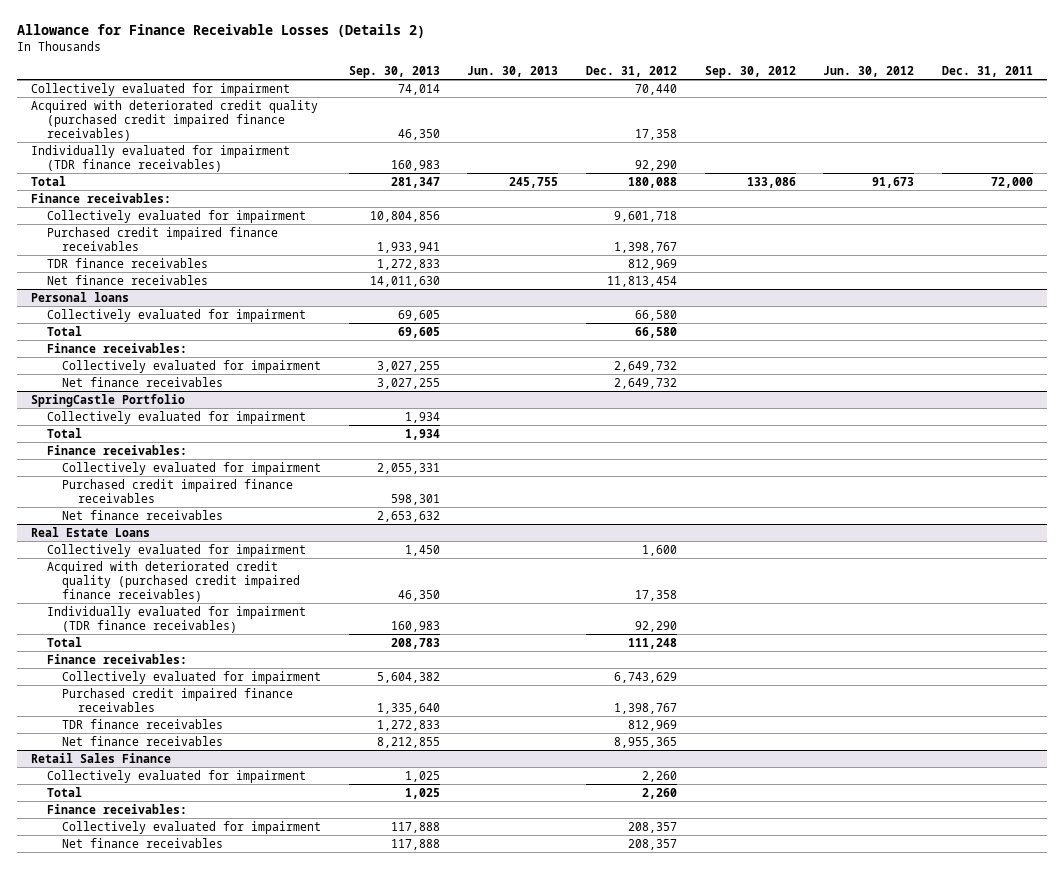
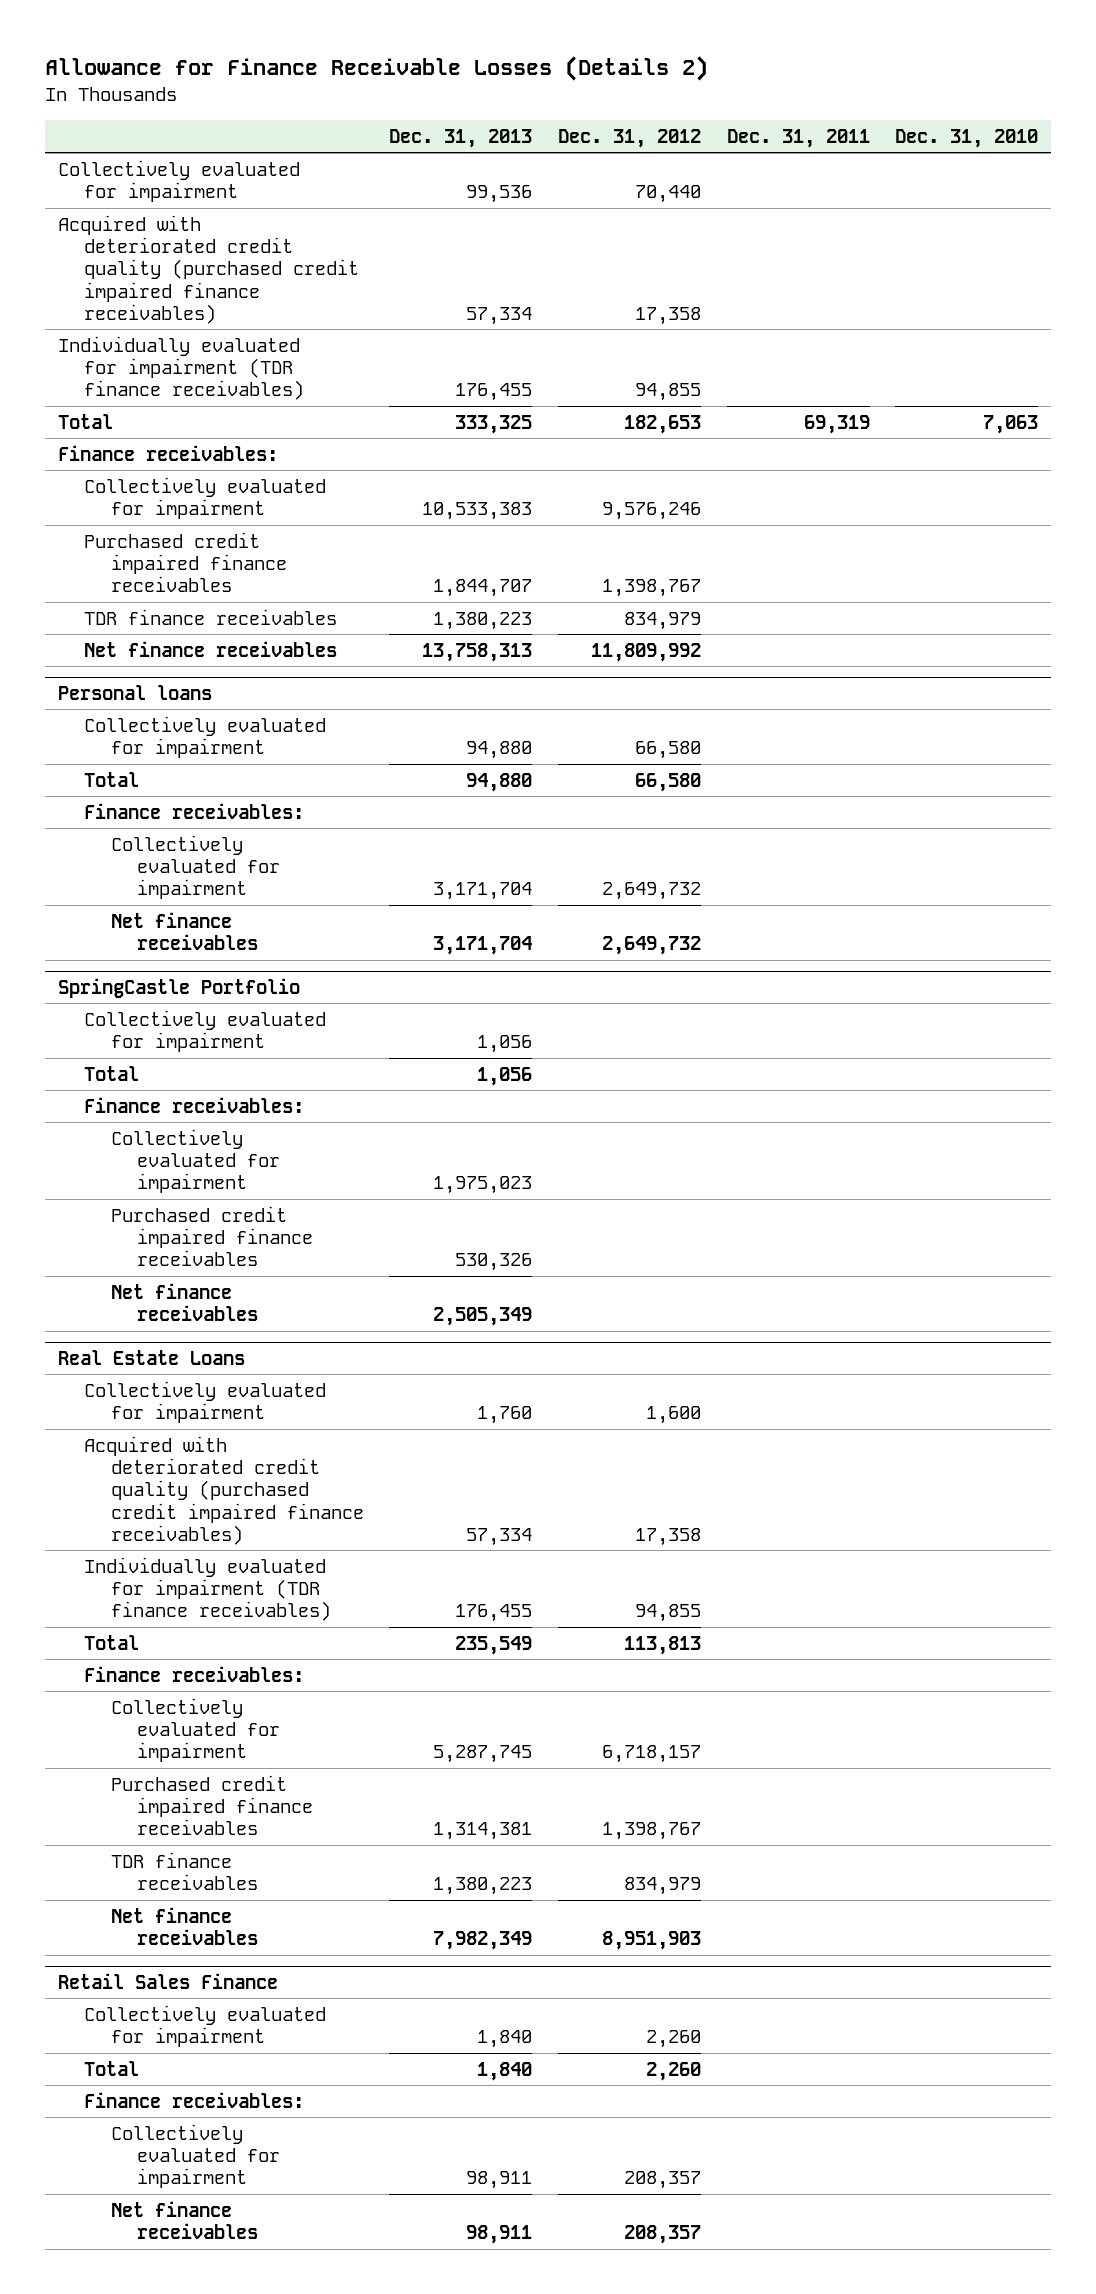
[348,66,440,79] Sep. 30, 2013 -> none
[467,66,559,78] Jun. 30, 2013 -> none
[704,66,796,79] Sep. 30, 2012 -> none
[823,66,915,78] Jun. 30, 2012 -> none
none -> [389,128,533,148] Dec. 31, 2013
none -> [895,128,1039,148] Dec. 31, 2010
[634,159,677,171] 92,290 -> [635,383,702,402] 94,855
[627,176,677,188] 180,088 -> [624,414,702,434] 182,653
[990,176,1033,188] 72,000 -> [803,414,870,434] 69,319
[613,210,677,222] 9,601,718 -> [602,502,702,521] 9,576,246
[627,258,677,270] 812,969 -> [624,611,702,630] 834,979
[606,275,677,287] 11,813,454 -> [591,642,702,662] 11,809,992
[634,620,677,632] 92,290 -> [635,1604,702,1623] 94,855
[627,637,677,649] 111,248 -> [624,1635,702,1655] 113,813
[613,671,677,683] 6,743,629 -> [602,1745,702,1764] 6,718,157
[627,719,677,731] 812,969 -> [624,1877,702,1896] 834,979
[613,736,677,748] 8,955,365 -> [602,1931,702,1951] 8,951,903

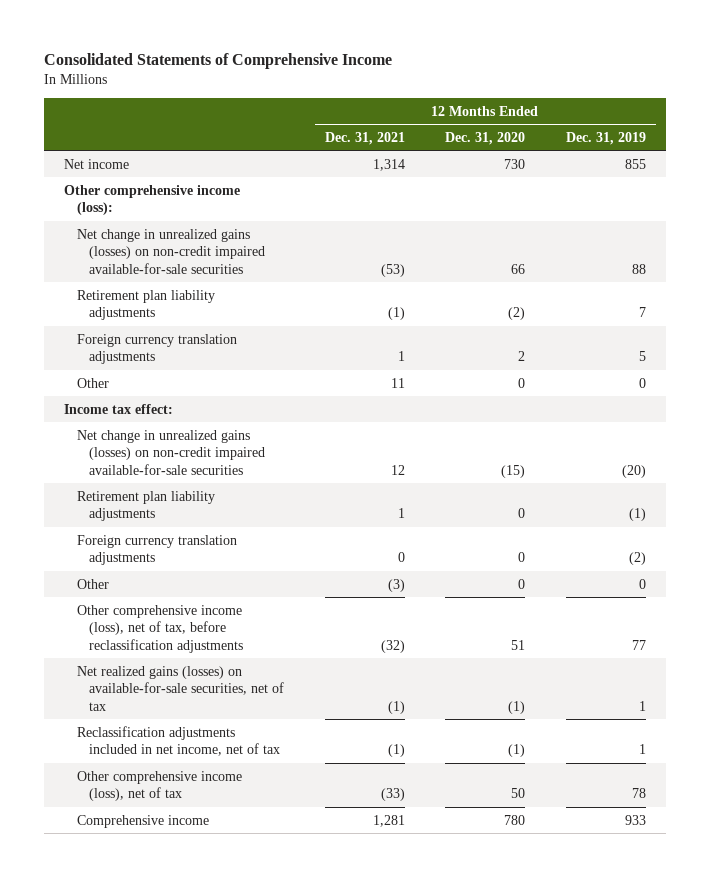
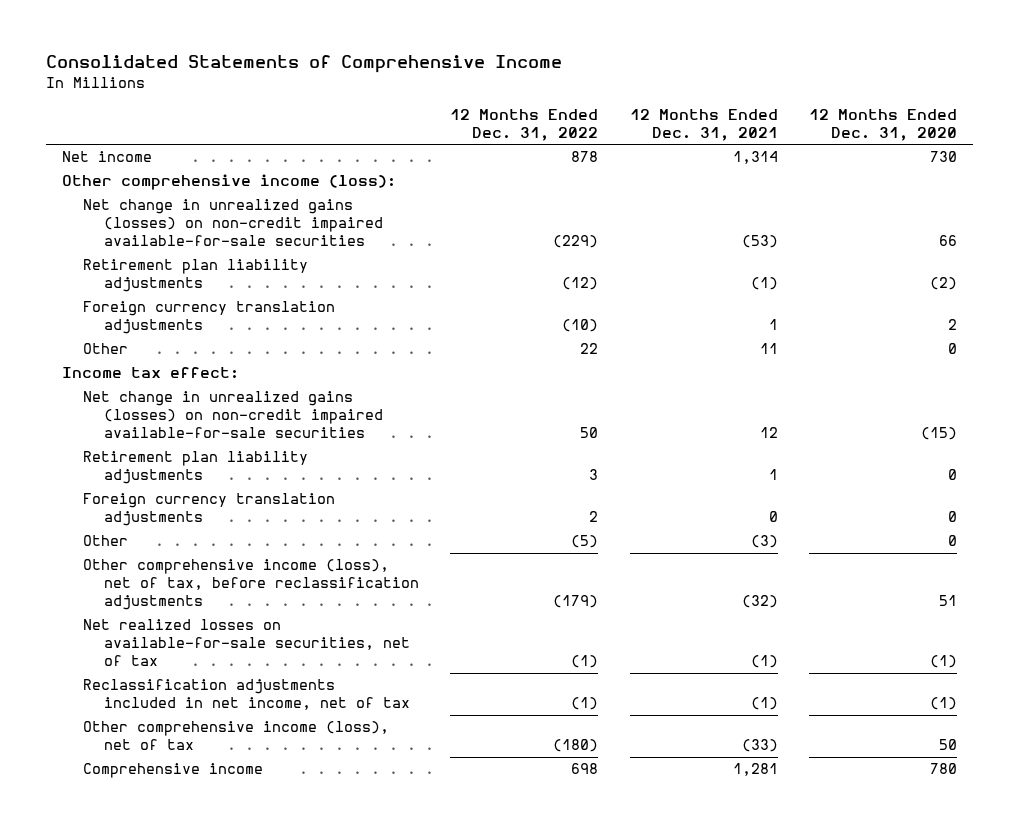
[565,131,646,145] Dec. 31, 2019 -> none
none -> [450,108,599,141] 12 Months Ended Dec. 31, 2022
[76,665,285,711] Net realized gains (losses) on available-for-sale securities, net of tax -> [82,619,410,667] Net realized losses on available-for-sale securities, net of tax

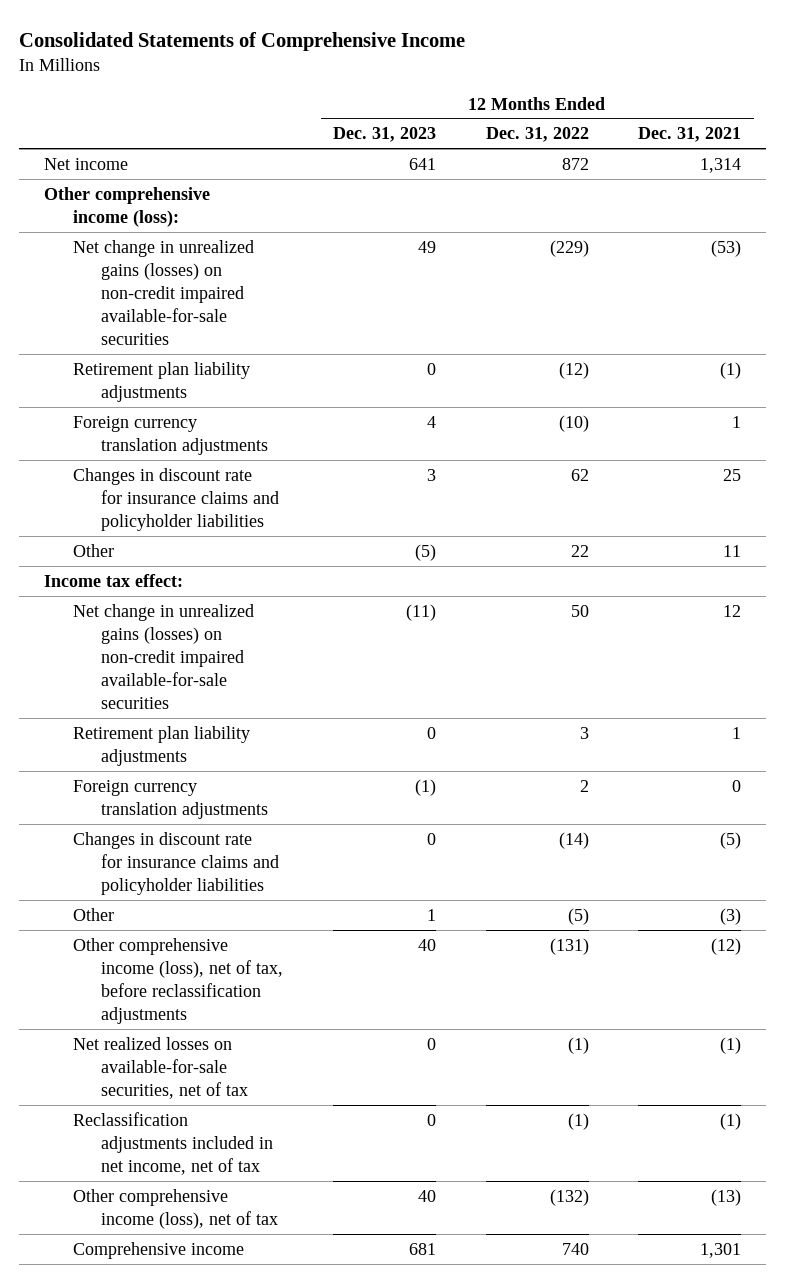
[809,108,958,141] 12 Months Ended Dec. 31, 2020 -> none
none -> [333,127,437,143] Dec. 31, 2023
[571,151,599,163] 878 -> [561,157,589,170] 872
none -> [72,467,280,531] Changes in discount rate for insurance claims and policyholder liabilities
none -> [72,831,280,895] Changes in discount rate for insurance claims and policyholder liabilities
[553,595,599,609] (179) -> [549,937,589,955] (131)
[741,595,778,609] (32) -> [711,937,742,955] (12)
[553,739,599,753] (180) -> [549,1188,589,1206] (132)
[741,739,778,753] (33) -> [711,1188,742,1206] (13)
[571,763,599,775] 698 -> [561,1242,589,1255] 740
[732,763,778,777] 1,281 -> [700,1242,742,1258] 1,301

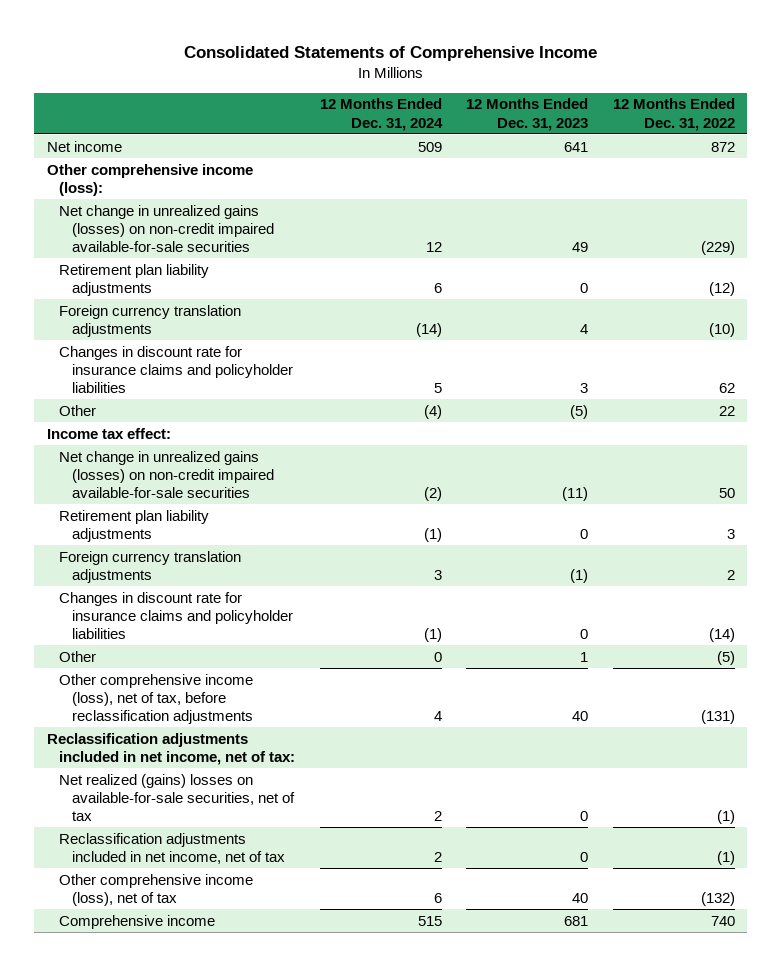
[638,127,742,143] Dec. 31, 2021 -> none
none -> [319,98,443,131] 12 Months Ended Dec. 31, 2024
none -> [46,732,296,765] Reclassification adjustments included in net income, net of tax:
[72,1036,249,1099] Net realized losses on available-for-sale securities, net of tax -> [59,773,295,821] Net realized (gains) losses on available-for-sale securities, net of tax

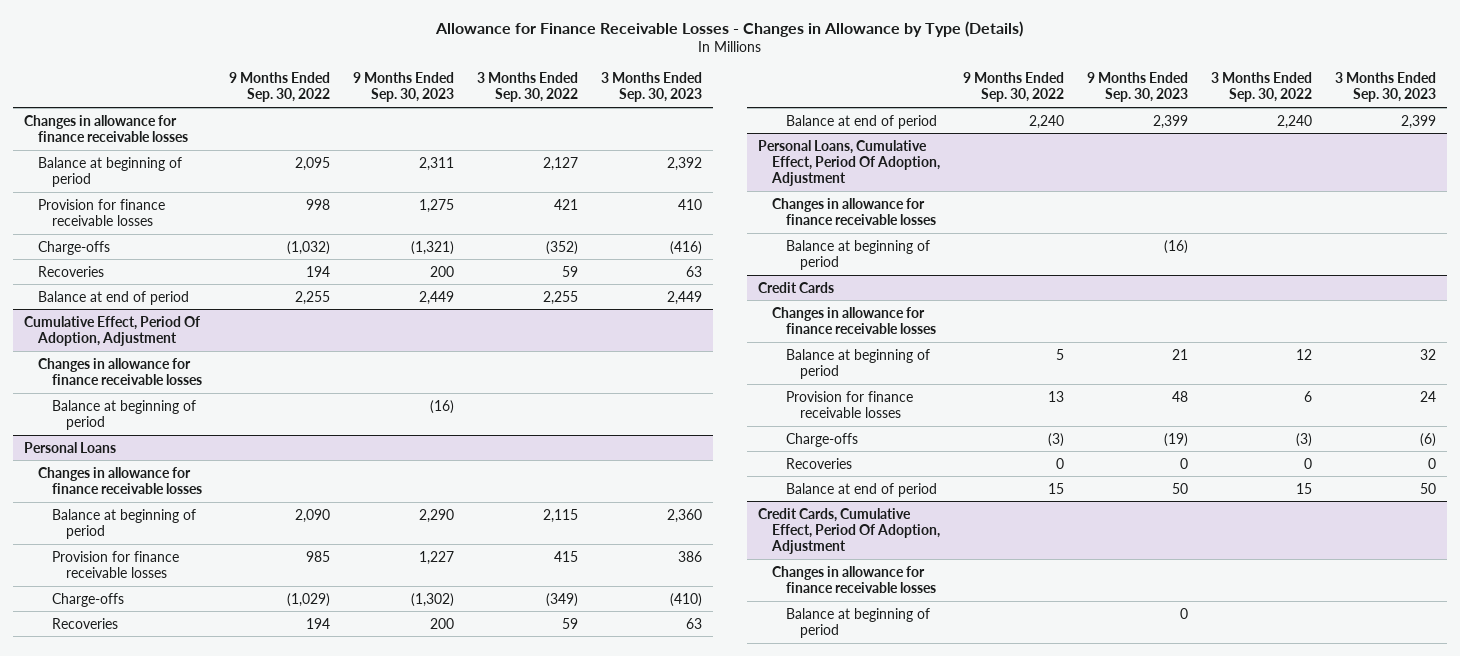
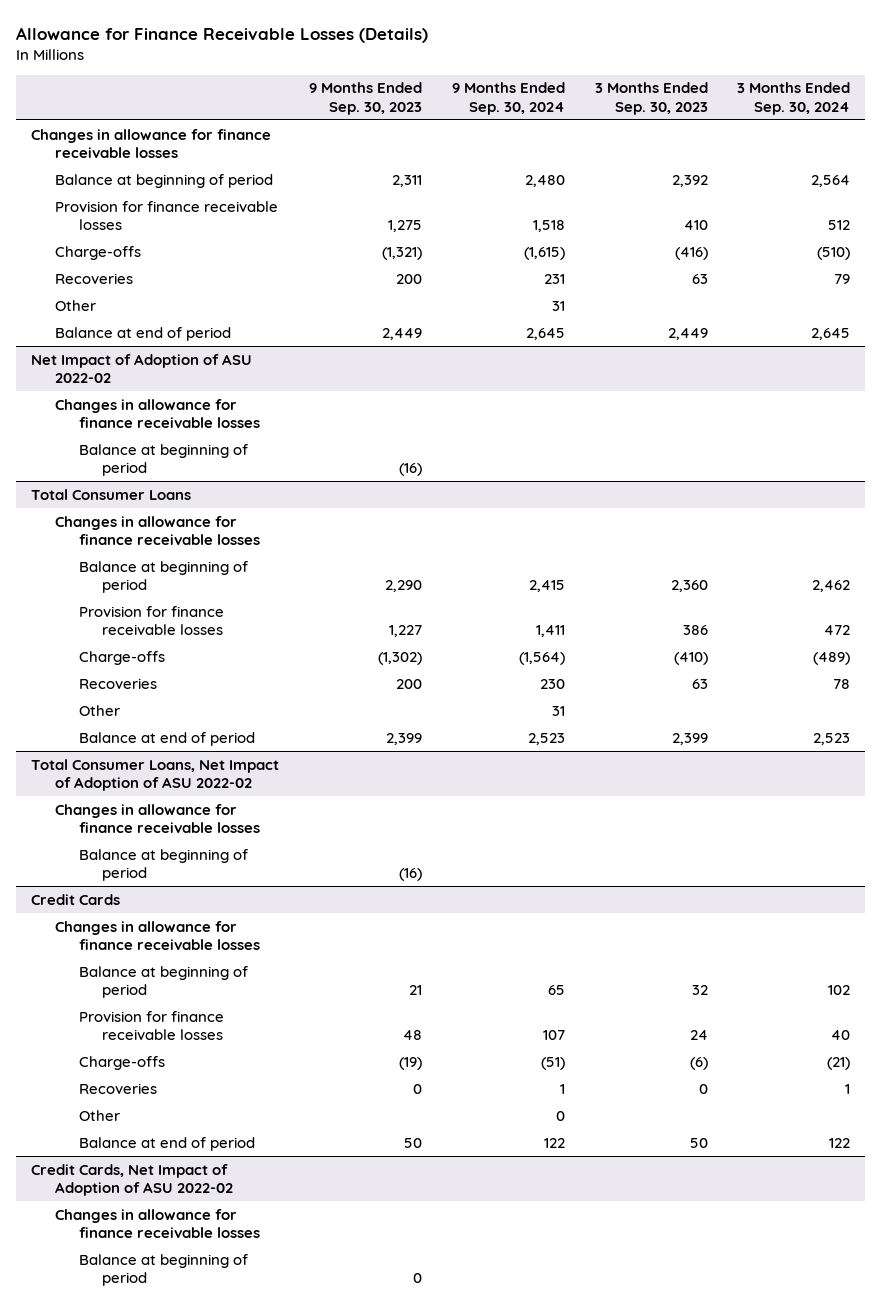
[435,20,1024,37] Allowance for Finance Receivable Losses - Changes in Allowance by Type (Details) -> [16,26,429,43] Allowance for Finance Receivable Losses (Details)
[229,71,331,103] 9 Months Ended Sep. 30, 2022 -> none
[476,71,578,103] 3 Months Ended Sep. 30, 2022 -> none
none -> [451,82,565,115] 9 Months Ended Sep. 30, 2024
none -> [737,82,851,115] 3 Months Ended Sep. 30, 2024
none -> [54,299,96,311] Other
[24,315,201,346] Cumulative Effect, Period Of Adoption, Adjustment -> [31,353,253,384] Net Impact of Adoption of ASU 2022-02
[24,441,117,453] Personal Loans -> [31,488,192,500] Total Consumer Loans
none -> [78,704,120,716] Other
[758,139,941,187] Personal Loans, Cumulative Effect, Period Of Adoption, Adjustment -> none
none -> [31,758,280,792] Total Consumer Loans, Net Impact of Adoption of ASU 2022-02
none -> [78,1109,120,1121] Other
[758,507,941,555] Credit Cards, Cumulative Effect, Period Of Adoption, Adjustment -> none
none -> [31,1163,233,1197] Credit Cards, Net Impact of Adoption of ASU 2022-02

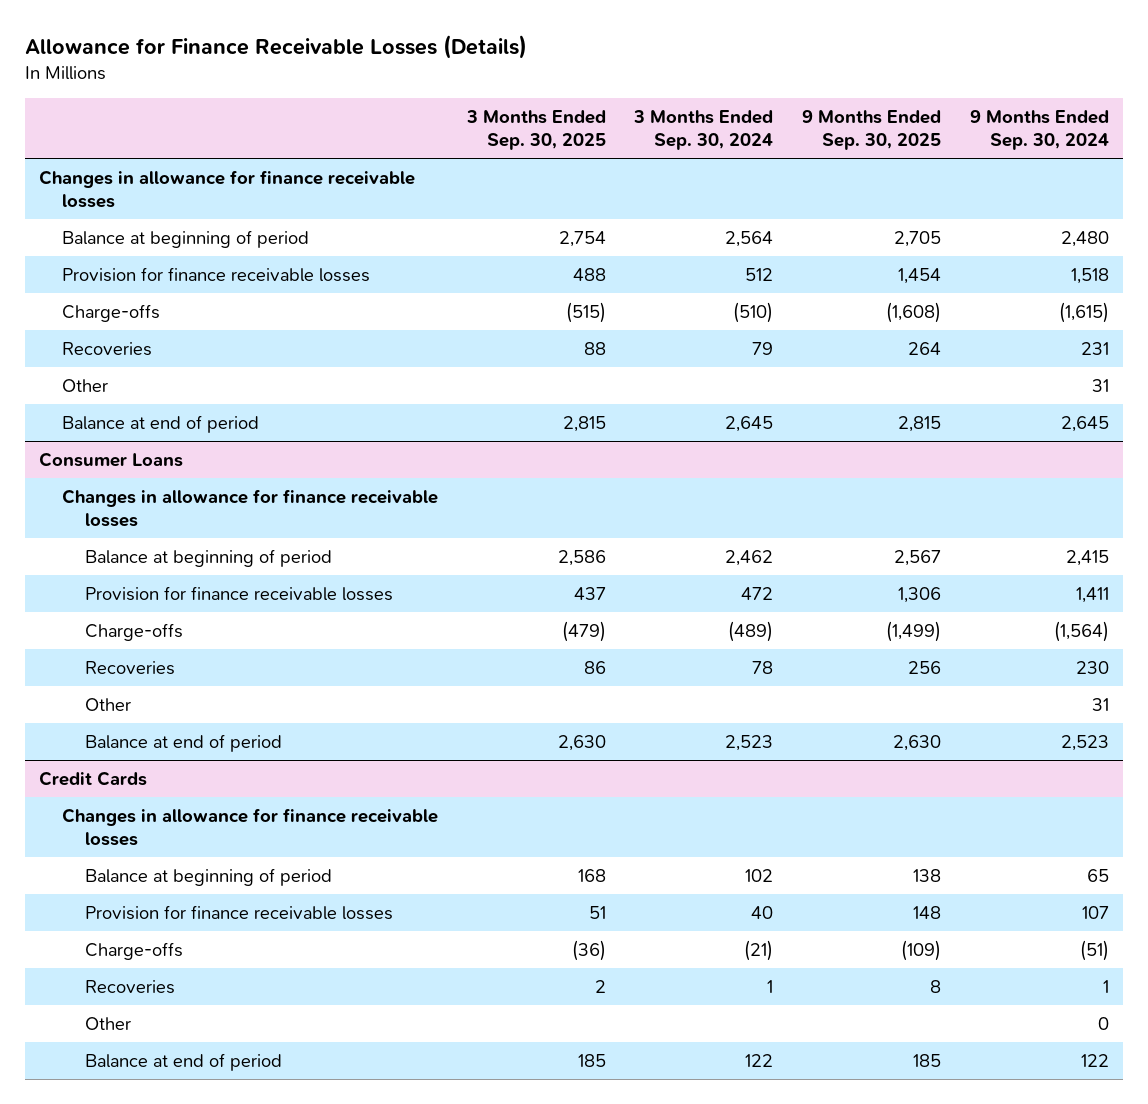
[309,82,423,115] 9 Months Ended Sep. 30, 2023 -> none
[594,82,708,115] 3 Months Ended Sep. 30, 2023 -> none
none -> [465,109,606,151] 3 Months Ended Sep. 30, 2025
none -> [802,109,942,151] 9 Months Ended Sep. 30, 2025
[31,353,253,384] Net Impact of Adoption of ASU 2022-02 -> none
[54,398,260,429] Changes in allowance for finance receivable losses -> none
[78,443,248,477] Balance at beginning of period -> none
[31,488,192,500] Total Consumer Loans -> [39,451,184,467] Consumer Loans
[31,758,280,792] Total Consumer Loans, Net Impact of Adoption of ASU 2022-02 -> none
[54,803,260,834] Changes in allowance for finance receivable losses -> none
[78,848,248,882] Balance at beginning of period -> none
[31,1163,233,1197] Credit Cards, Net Impact of Adoption of ASU 2022-02 -> none
[54,1208,260,1239] Changes in allowance for finance receivable losses -> none
[78,1253,248,1287] Balance at beginning of period -> none

